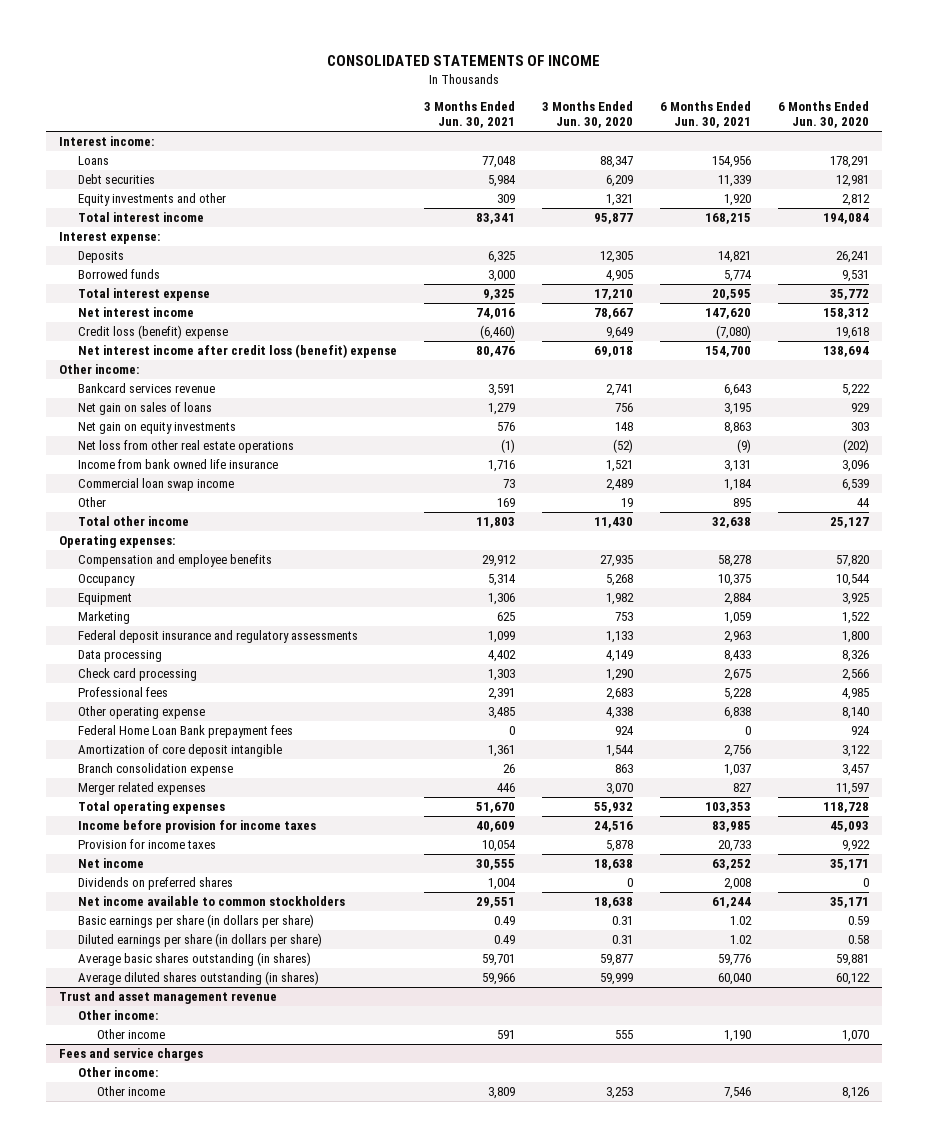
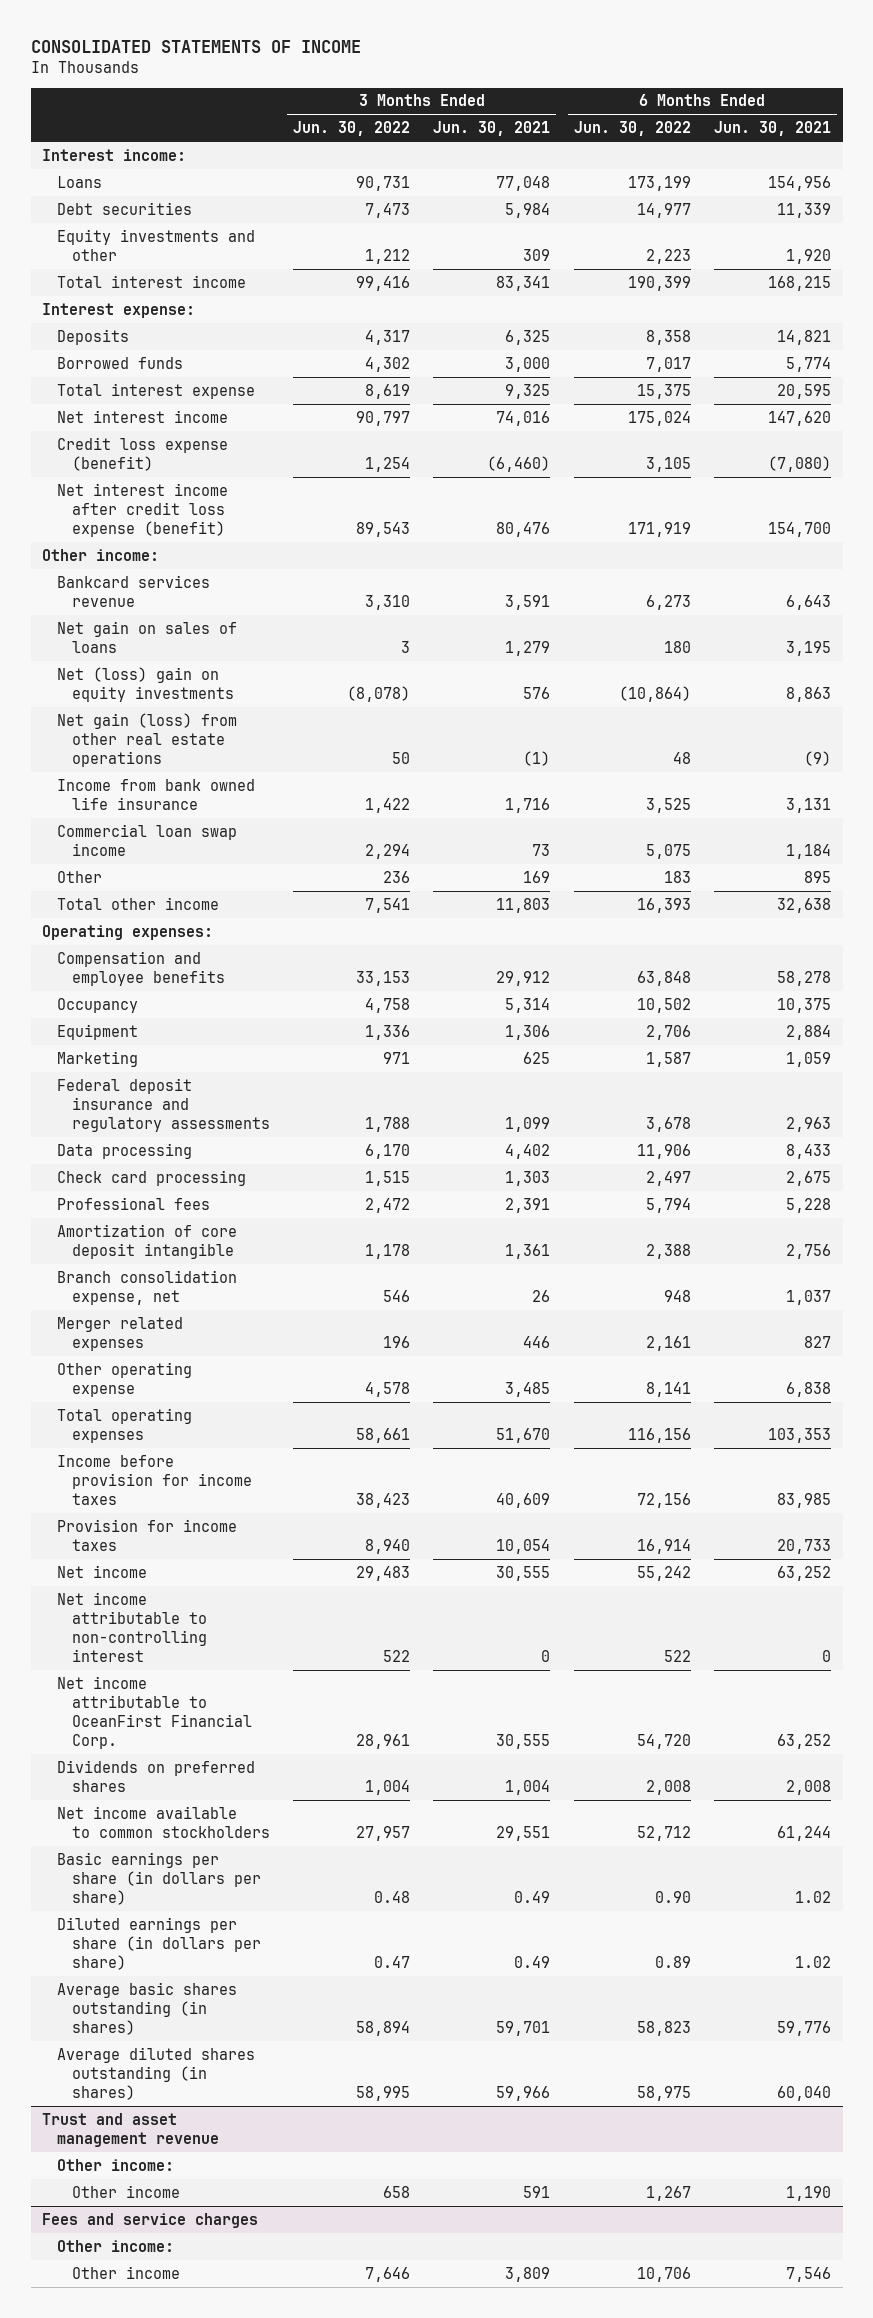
[542,100,634,129] 3 Months Ended Jun. 30, 2020 -> none
[777,100,869,129] 6 Months Ended Jun. 30, 2020 -> none
none -> [292,121,410,137] Jun. 30, 2022
none -> [573,121,691,137] Jun. 30, 2022
[78,325,229,340] Credit loss (benefit) expense -> [56,436,228,471] Credit loss expense (benefit)
[78,344,398,359] Net interest income after credit loss (benefit) expense -> [56,482,228,537] Net interest income after credit loss expense (benefit)
[78,422,237,435] Net gain on equity investments -> [56,666,234,702] Net (loss) gain on equity investments
[78,440,295,454] Net loss from other real estate operations -> [56,712,237,767] Net gain (loss) from other real estate operations
[78,725,294,739] Federal Home Loan Bank prepayment fees -> none
[78,763,234,777] Branch consolidation expense -> [56,1269,237,1305] Branch consolidation expense, net
[78,706,206,720] Other operating expense -> [56,1361,192,1397] Other operating expense
none -> [56,1591,207,1662] Net income attributable to non-controlling interest
none -> [56,1675,252,1749] Net income attributable to OceanFirst Financial Corp.

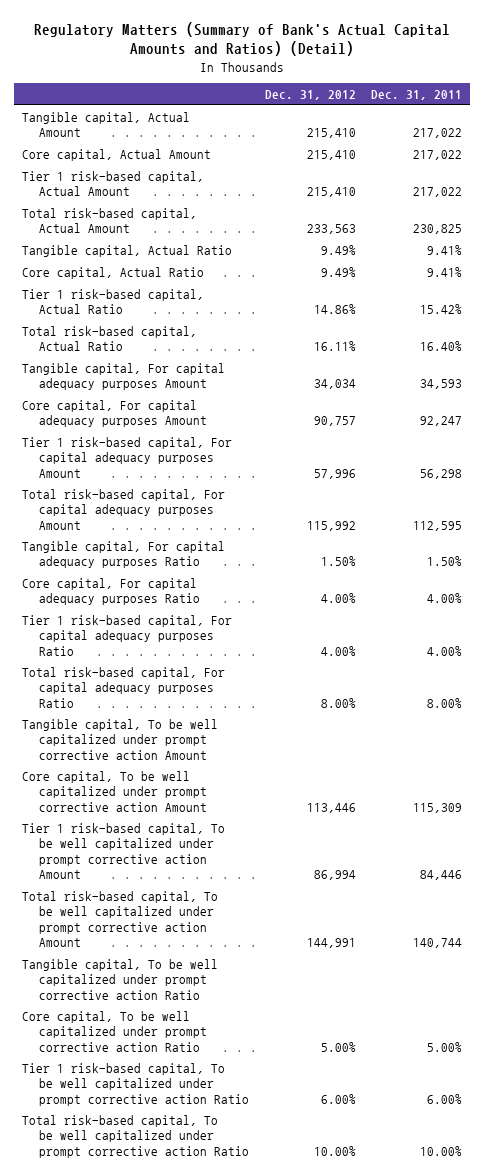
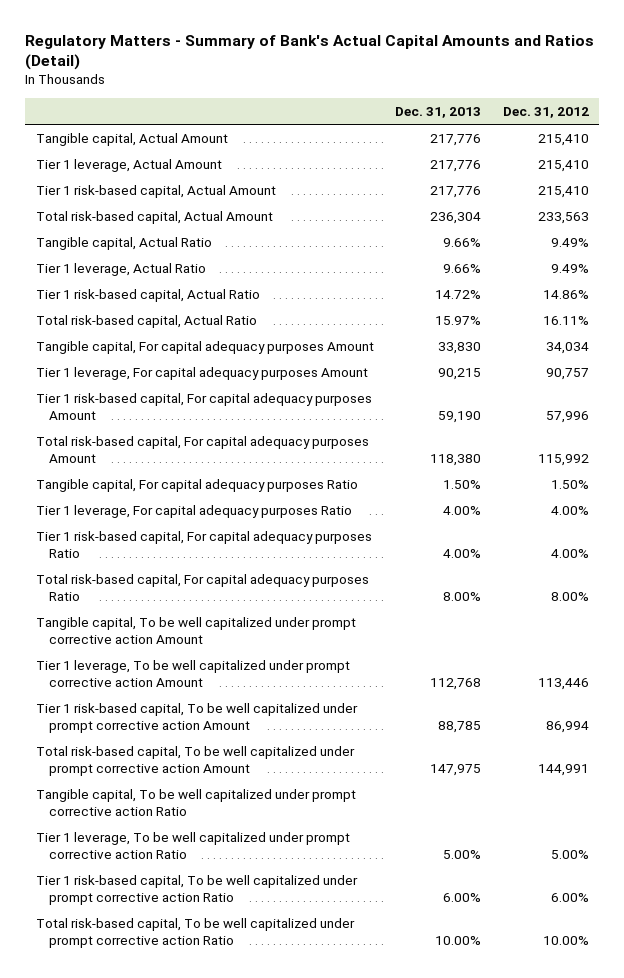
[33,21,450,57] Regulatory Matters (Summary of Bank's Actual Capital Amounts and Ratios) (Detail) -> [24,34,594,71] Regulatory Matters - Summary of Bank's Actual Capital Amounts and Ratios (Detail)
[371,90,463,101] Dec. 31, 2011 -> none
none -> [395,106,482,118] Dec. 31, 2013
[21,148,211,161] Core capital, Actual Amount -> [35,158,222,172] Tier 1 leverage, Actual Amount
[21,266,204,279] Core capital, Actual Ratio -> [35,262,206,276] Tier 1 leverage, Actual Ratio
[21,399,208,428] Core capital, For capital adequacy purposes Amount -> [35,366,368,380] Tier 1 leverage, For capital adequacy purposes Amount
[21,577,201,606] Core capital, For capital adequacy purposes Ratio -> [35,504,352,518] Tier 1 leverage, For capital adequacy purposes Ratio
[21,770,208,812] Core capital, To be well capitalized under prompt corrective action Amount -> [35,659,350,687] Tier 1 leverage, To be well capitalized under prompt corrective action Amount
[21,1010,208,1052] Core capital, To be well capitalized under prompt corrective action Ratio -> [35,831,350,859] Tier 1 leverage, To be well capitalized under prompt corrective action Ratio

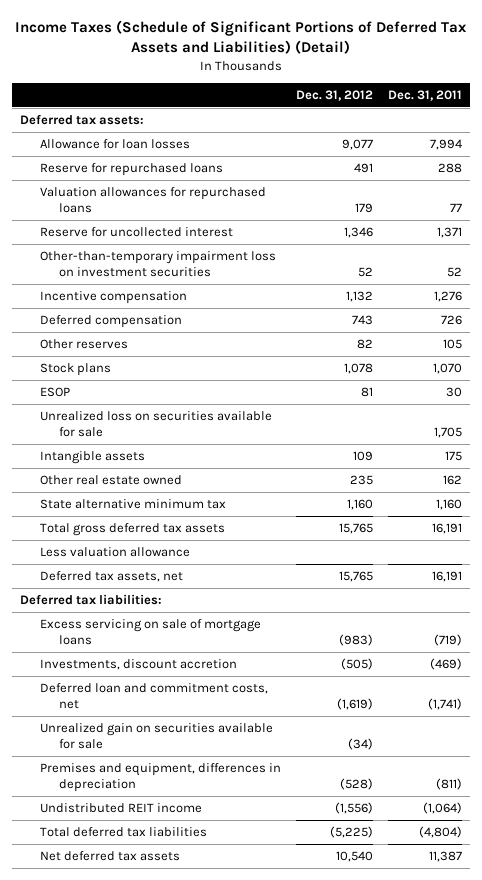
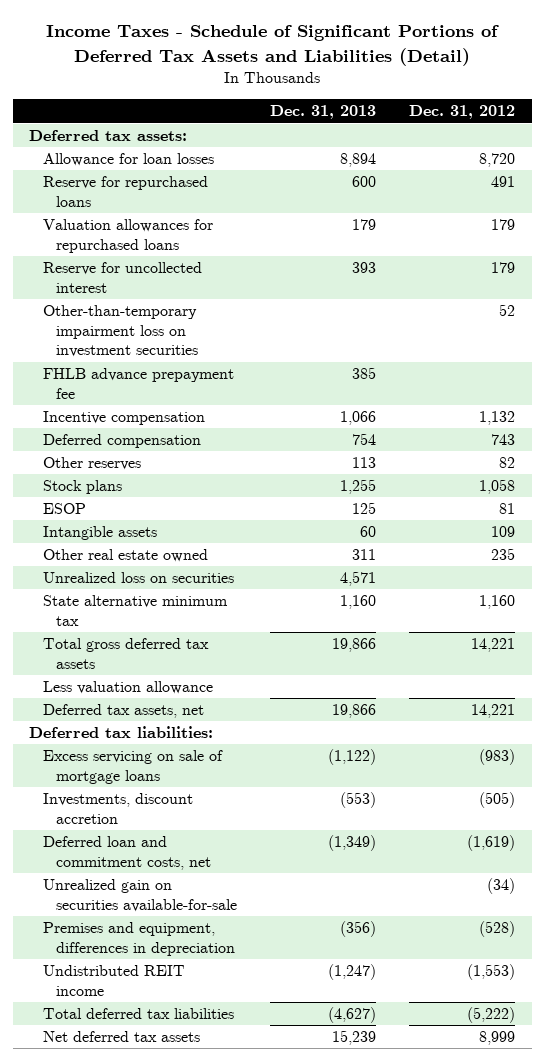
[15,20,468,55] Income Taxes (Schedule of Significant Portions of Deferred Tax Assets and Liabilities) (Detail) -> [46,25,500,67] Income Taxes - Schedule of Significant Portions of Deferred Tax Assets and Liabilities (Detail)
[388,89,463,101] Dec. 31, 2011 -> none
none -> [270,105,377,120] Dec. 31, 2013
[341,139,373,151] 9,077 -> [479,153,516,168] 8,720
[343,227,373,239] 1,346 -> [491,262,516,274] 179
none -> [42,368,234,399] FHLB advance prepayment fee
[343,363,373,375] 1,078 -> [479,479,516,495] 1,058
[39,411,272,437] Unrealized loss on securities available for sale -> none
none -> [42,572,234,584] Unrealized loss on securities
[338,523,373,535] 15,765 -> [471,638,516,653] 14,221
[338,571,373,583] 15,765 -> [471,704,516,719] 14,221
[39,723,273,749] Unrealized gain on securities available for sale -> [42,879,238,912] Unrealized gain on securities available-for-sale
[334,802,373,815] (1,556) -> [467,964,516,981] (1,553)
[329,826,373,839] (5,225) -> [467,1007,516,1024] (5,222)
[335,851,373,863] 10,540 -> [479,1031,516,1046] 8,999

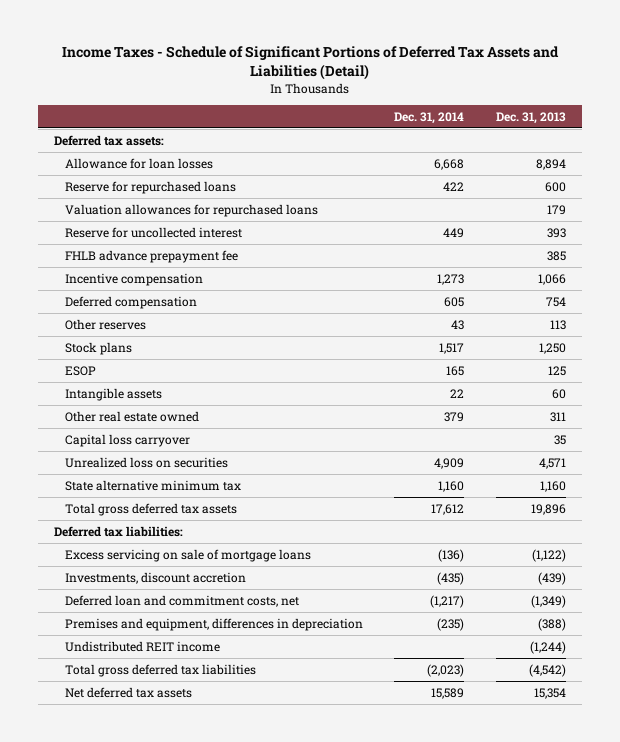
[409,105,516,120] Dec. 31, 2012 -> none
none -> [394,111,465,124] Dec. 31, 2014
[42,305,199,358] Other-than-temporary impairment loss on investment securities -> none
[340,479,377,495] 1,255 -> [538,343,566,355] 1,250
none -> [64,434,190,448] Capital loss carryover
[42,681,213,695] Less valuation allowance -> none
[42,704,204,719] Deferred tax assets, net -> none
[332,638,377,653] 19,866 -> [530,504,566,516] 19,896
[340,792,377,809] (553) -> [537,572,566,586] (439)
[42,879,238,912] Unrealized gain on securities available-for-sale -> none
[340,921,377,938] (356) -> [537,618,566,632] (388)
[328,964,377,981] (1,247) -> [529,641,566,655] (1,244)
[42,1008,234,1020] Total deferred tax liabilities -> [64,664,256,678] Total gross deferred tax liabilities
[328,1007,377,1024] (4,627) -> [528,664,566,678] (4,542)
[332,1030,377,1046] 15,239 -> [533,688,566,700] 15,354

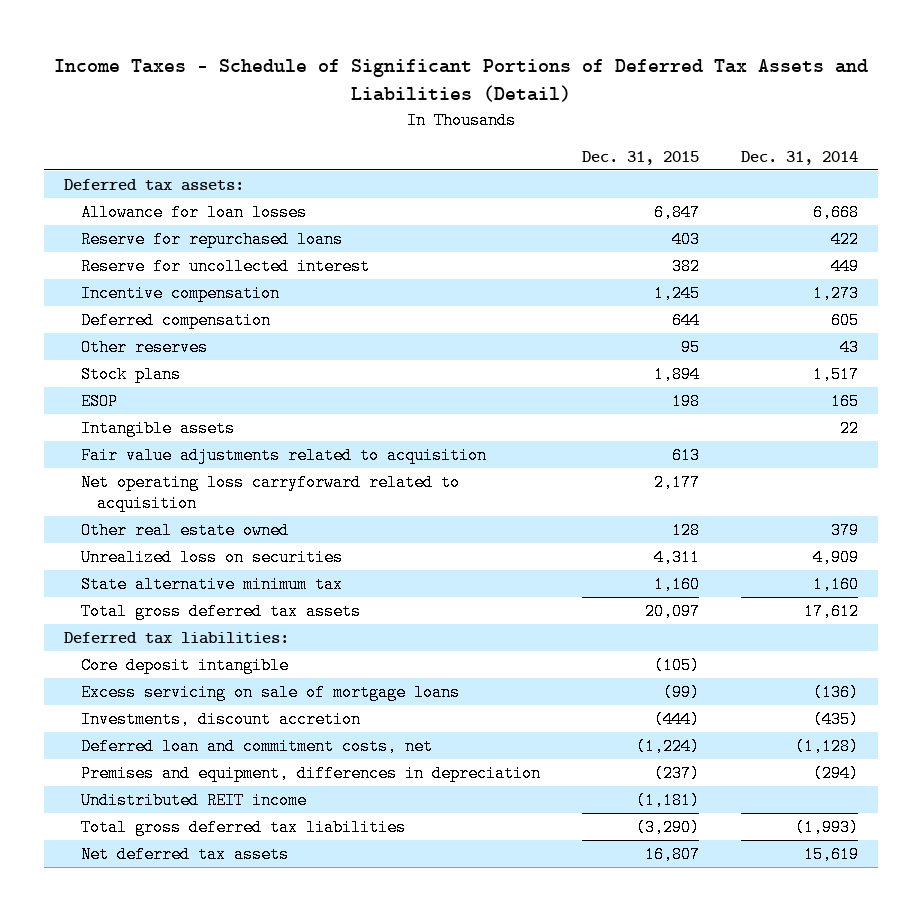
[495,111,566,124] Dec. 31, 2013 -> none
none -> [581,150,699,165] Dec. 31, 2015
[64,204,318,218] Valuation allowances for repurchased loans -> none
[64,250,238,264] FHLB advance prepayment fee -> none
none -> [80,447,487,465] Fair value adjustments related to acquisition
none -> [80,474,460,513] Net operating loss carryforward related to acquisition
[64,434,190,448] Capital loss carryover -> none
none -> [80,657,289,675] Core deposit intangible
[430,595,465,609] (1,217) -> [794,738,859,756] (1,128)
[437,618,465,632] (235) -> [812,765,859,783] (294)
[427,664,465,678] (2,023) -> [794,819,859,837] (1,993)
[431,688,465,700] 15,589 -> [803,846,859,864] 15,619

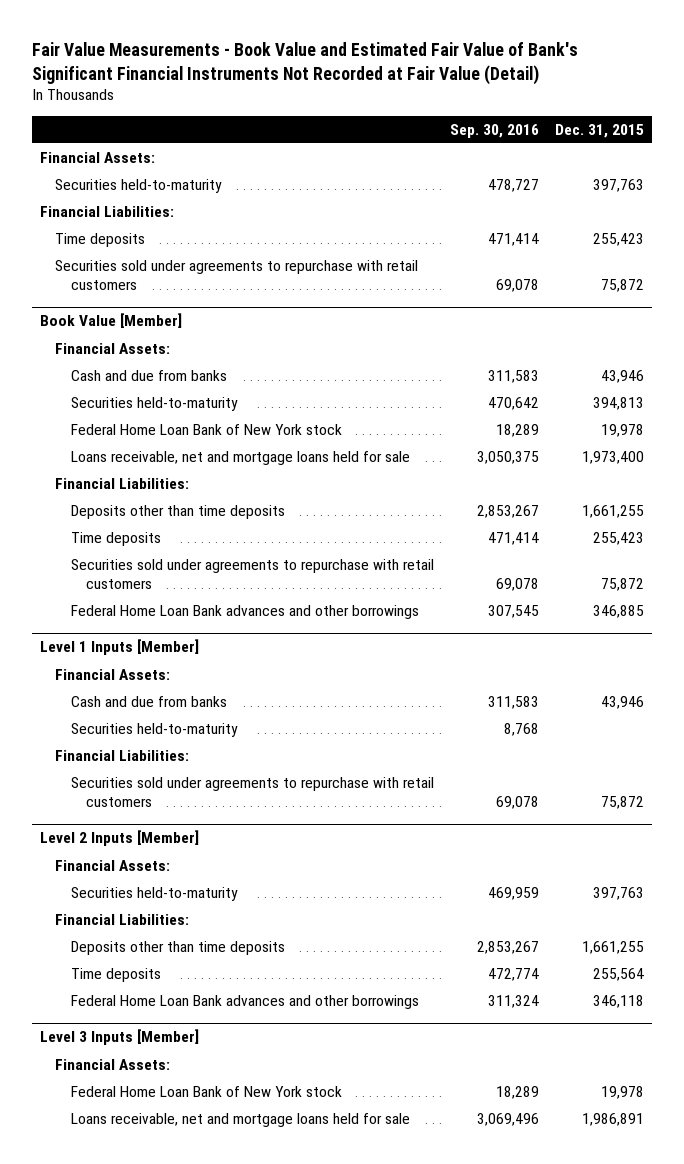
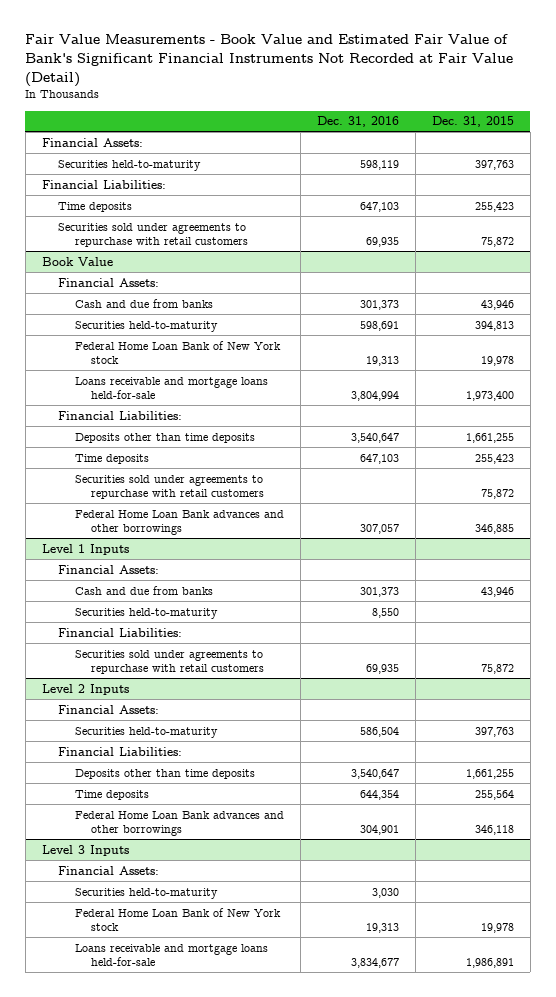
[449,123,539,138] Sep. 30, 2016 -> none
none -> [316,116,399,128] Dec. 31, 2016
[39,313,182,329] Book Value [Member] -> [41,256,113,266] Book Value
[70,451,410,466] Loans receivable, net and mortgage loans held for sale -> [74,376,268,399] Loans receivable and mortgage loans held-for-sale
[39,639,199,656] Level 1 Inputs [Member] -> [41,543,129,555] Level 1 Inputs
[39,830,199,847] Level 2 Inputs [Member] -> [41,683,129,695] Level 2 Inputs
[39,1029,199,1046] Level 3 Inputs [Member] -> [41,844,129,856] Level 3 Inputs
none -> [74,887,218,899] Securities held-to-maturity
[70,1113,410,1128] Loans receivable, net and mortgage loans held for sale -> [74,943,268,966] Loans receivable and mortgage loans held-for-sale

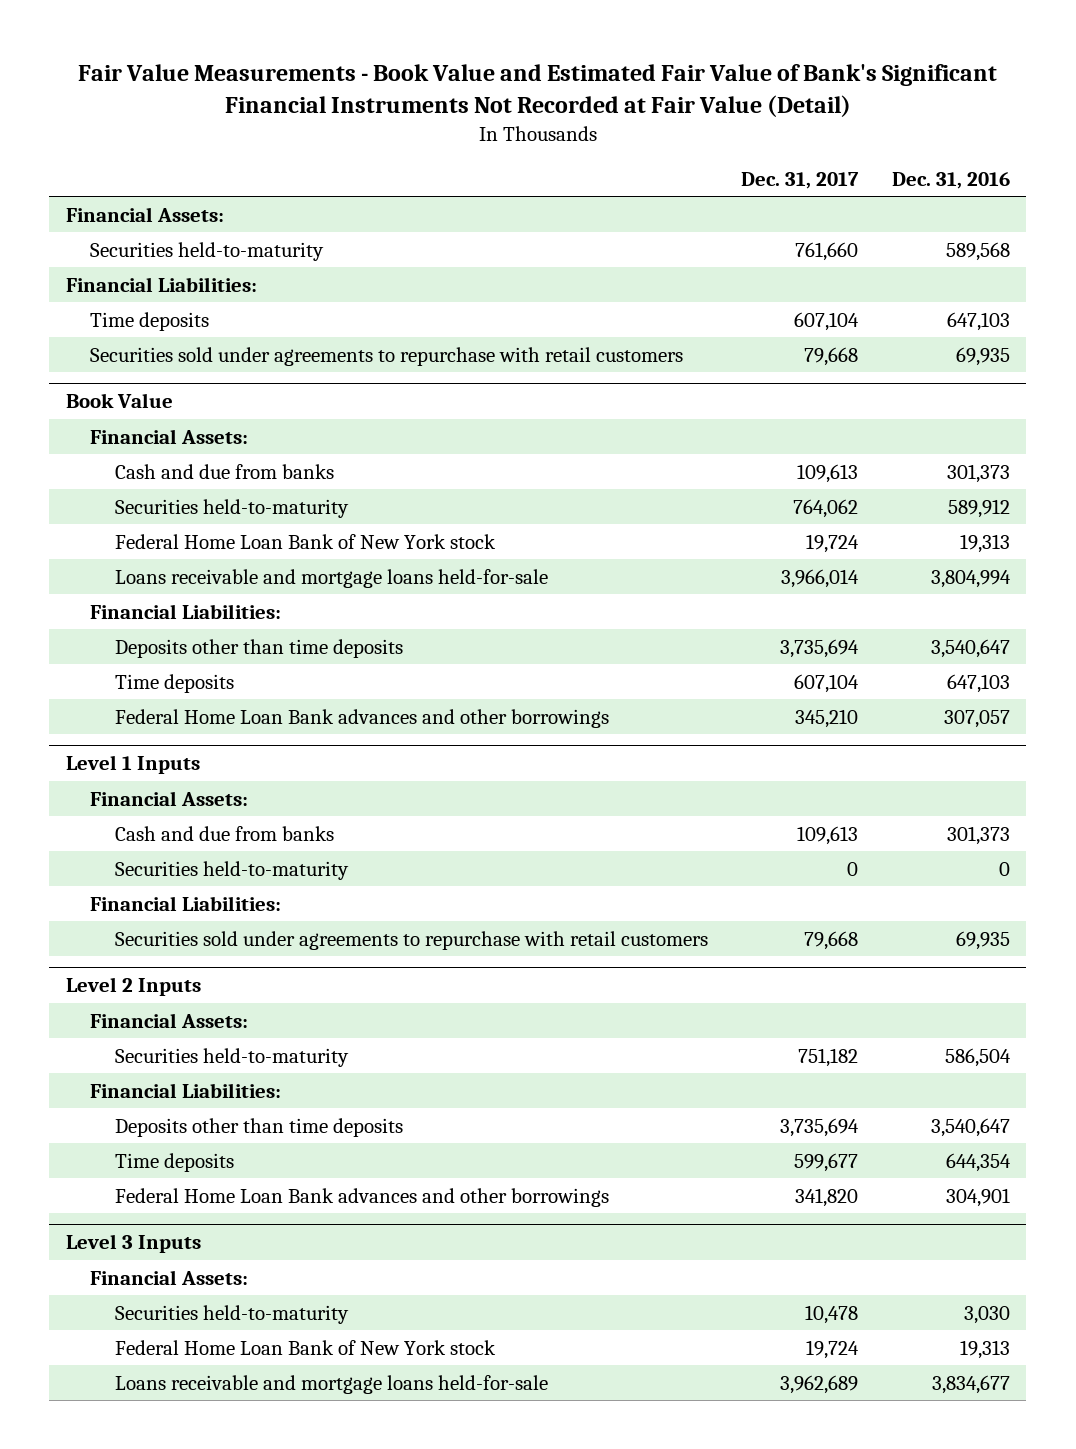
[431,116,514,128] Dec. 31, 2015 -> none
none -> [741,171,860,189] Dec. 31, 2017
[359,159,399,170] 598,119 -> [945,241,1010,261] 589,568
[359,320,399,331] 598,691 -> [947,498,1010,518] 589,912
[74,474,265,499] Securities sold under agreements to repurchase with retail customers -> none
[371,607,399,618] 8,550 -> [998,861,1010,876] 0

